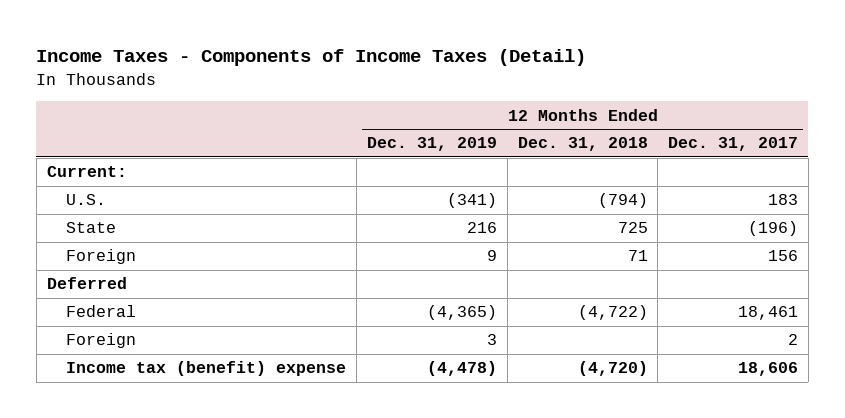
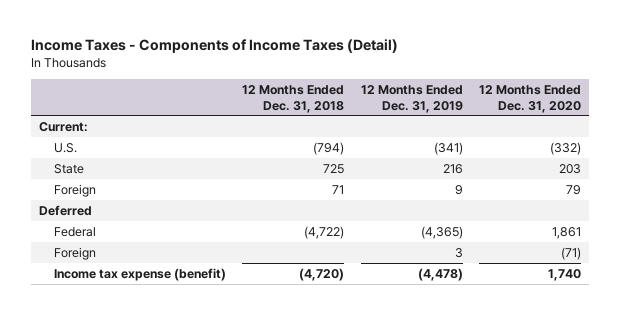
[668,137,799,152] Dec. 31, 2017 -> none
none -> [479,85,582,113] 12 Months Ended Dec. 31, 2020
[66,361,347,377] Income tax (benefit) expense -> [53,267,226,281] Income tax expense (benefit)

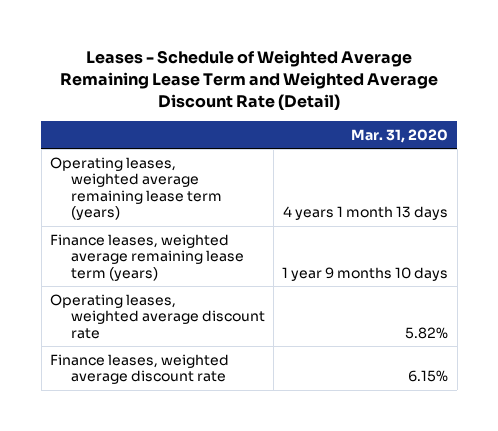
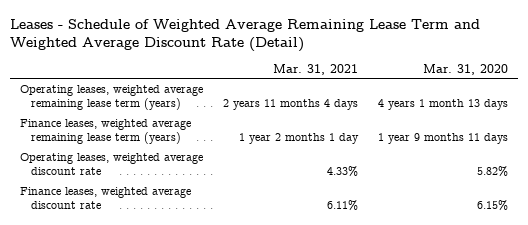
none -> [273,63,359,75] Mar. 31, 2021
[282,266,449,281] 1 year 9 months 10 days -> [378,133,509,145] 1 year 9 months 11 days

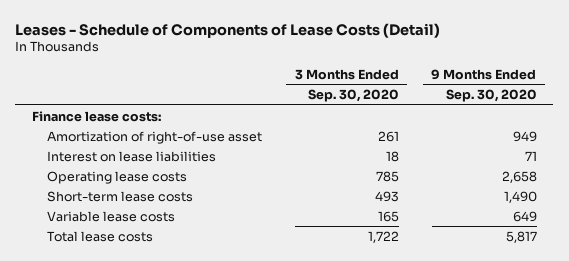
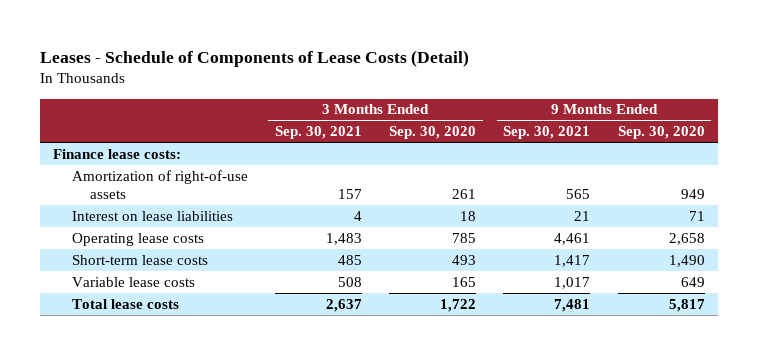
none -> [274,126,362,140] Sep. 30, 2021
none -> [503,126,591,140] Sep. 30, 2021
[46,130,262,144] Amortization of right-of-use asset -> [71,169,248,199] Amortization of right-of-use assets

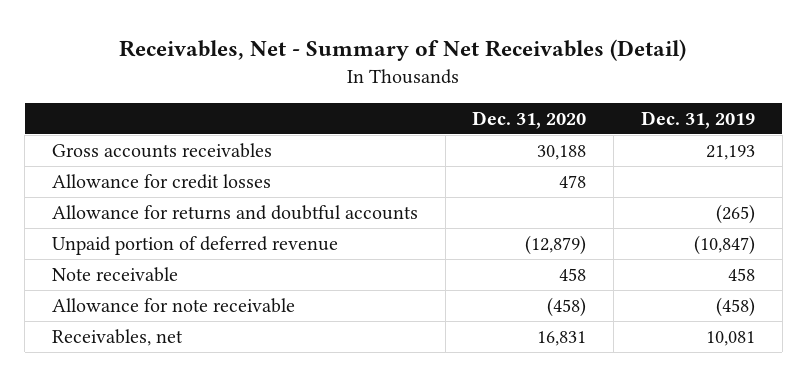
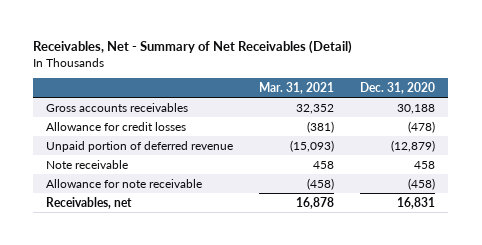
[640,110,755,129] Dec. 31, 2019 -> none
none -> [259,81,335,94] Mar. 31, 2021
[51,205,418,221] Allowance for returns and doubtful accounts -> none
[559,175,587,189] 478 -> [408,120,436,133] (478)

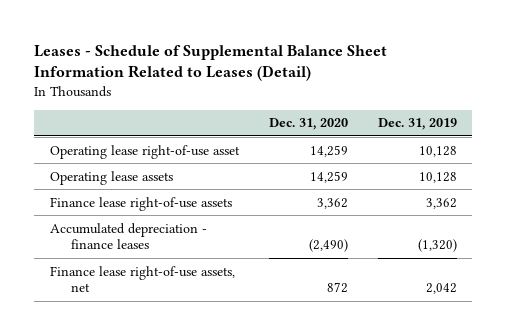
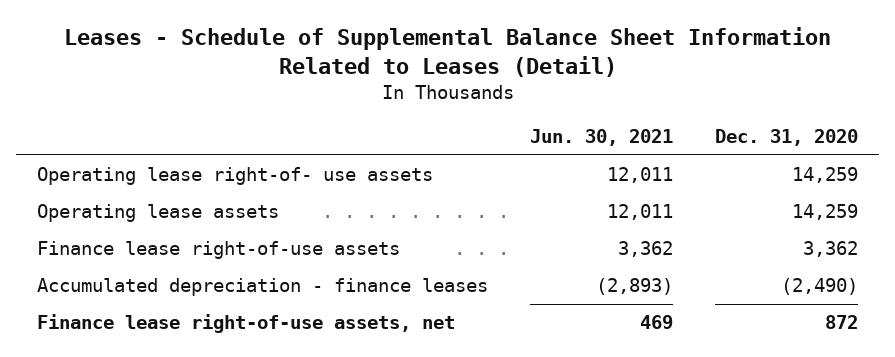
[378,118,458,131] Dec. 31, 2019 -> none
none -> [530,129,674,147] Jun. 30, 2021
[49,144,240,159] Operating lease right-of-use asset -> [36,167,433,186] Operating lease right-of- use assets

